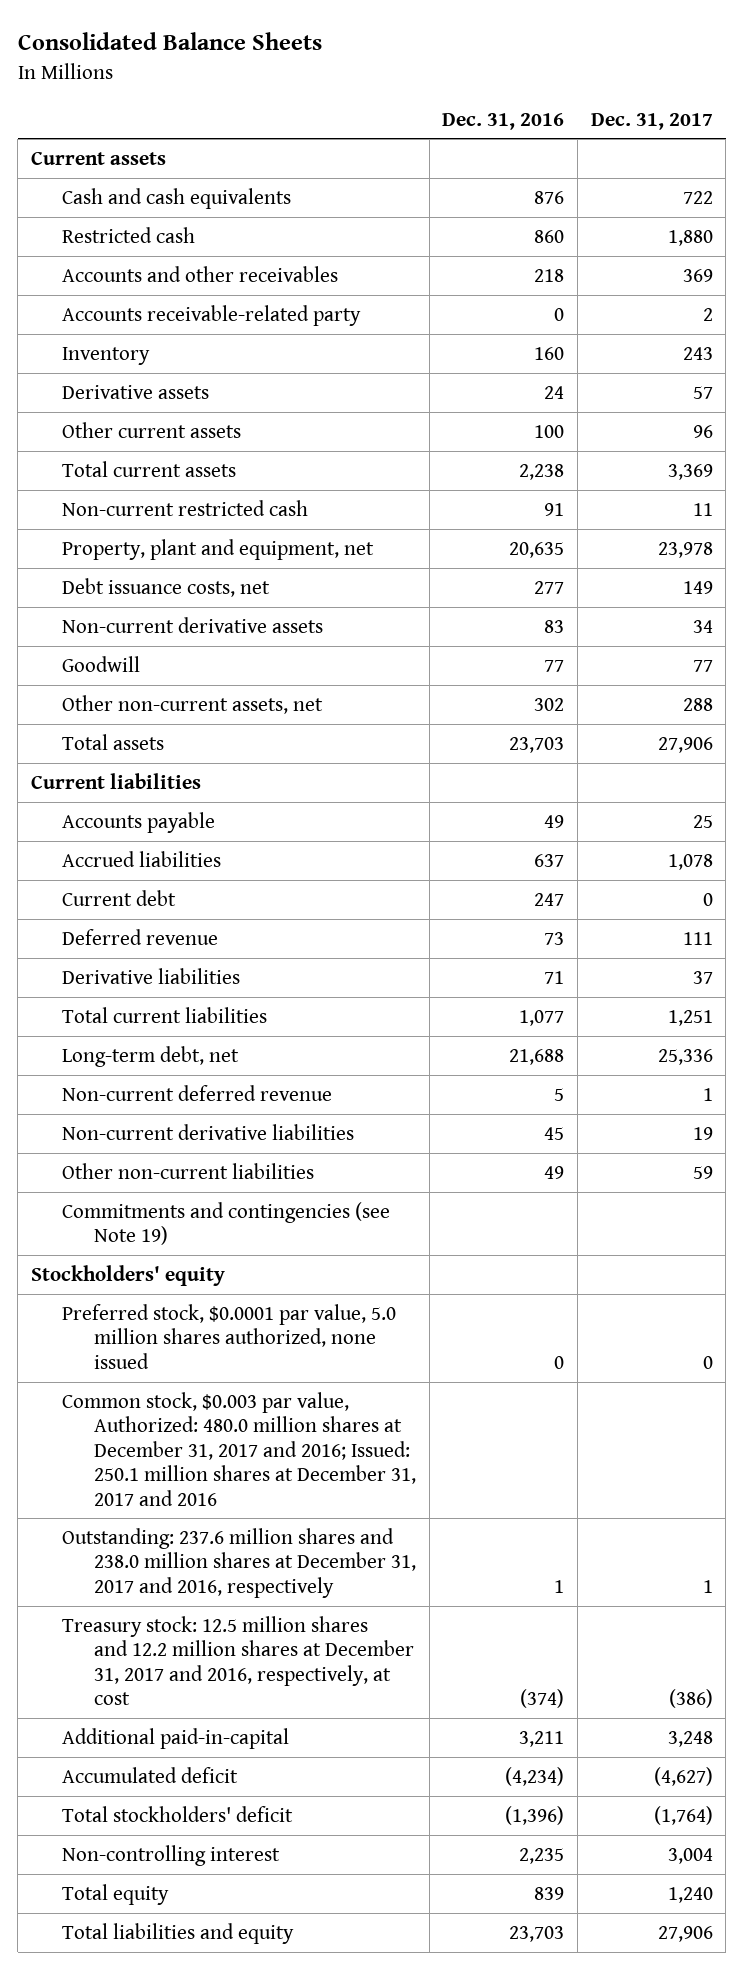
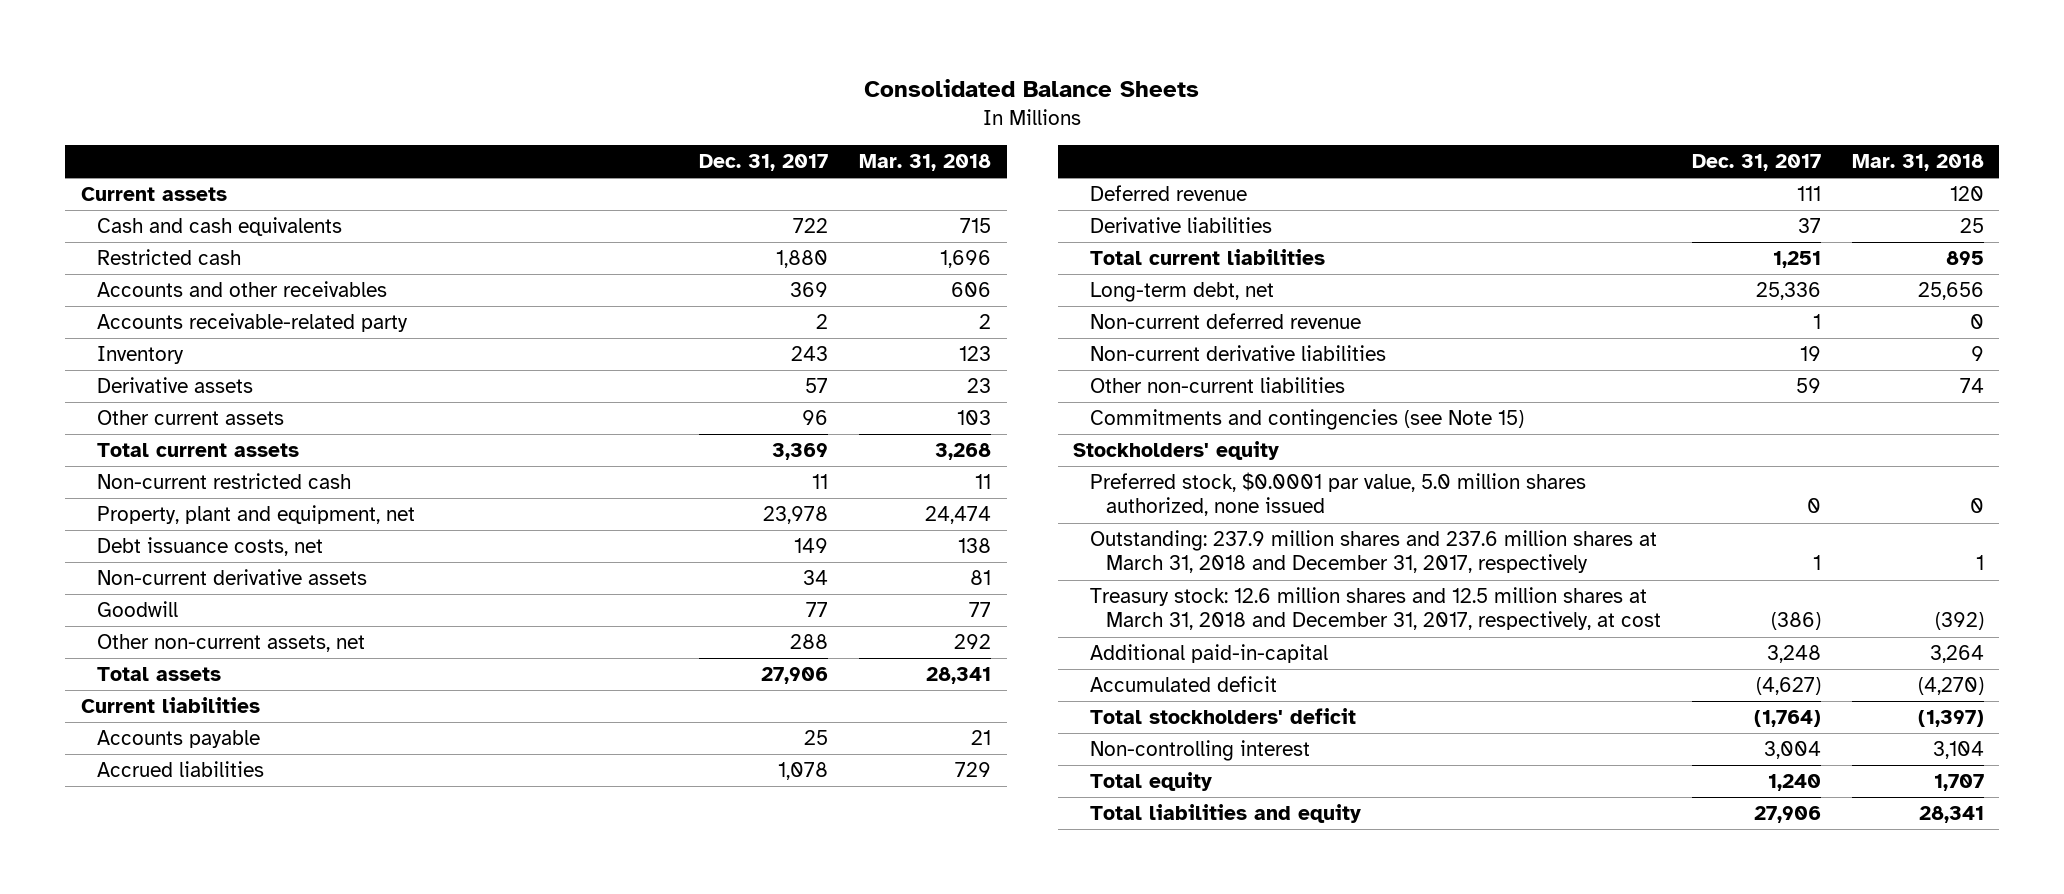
[442,112,565,130] Dec. 31, 2016 -> none
none -> [858,154,991,172] Mar. 31, 2018
[62,889,177,906] Current debt -> none
[62,1201,391,1246] Commitments and contingencies (see Note 19) -> [1089,409,1524,431] Commitments and contingencies (see Note 15)
[62,1391,416,1506] Common stock, $0.003 par value, Authorized: 480.0 million shares at December 31, 2017 and 2016; Issued: 250.1 million shares at December 31, 2017 and 2016 -> none
[62,1527,416,1598] Outstanding: 237.6 million shares and 238.0 million shares at December 31, 2017 and 2016, respectively -> [1089,530,1657,574] Outstanding: 237.9 million shares and 237.6 million shares at March 31, 2018 and December 31, 2017, respectively
[62,1615,414,1706] Treasury stock: 12.5 million shares and 12.2 million shares at December 31, 2017 and 2016, respectively, at cost -> [1089,587,1661,631] Treasury stock: 12.6 million shares and 12.5 million shares at March 31, 2018 and December 31, 2017, respectively, at cost

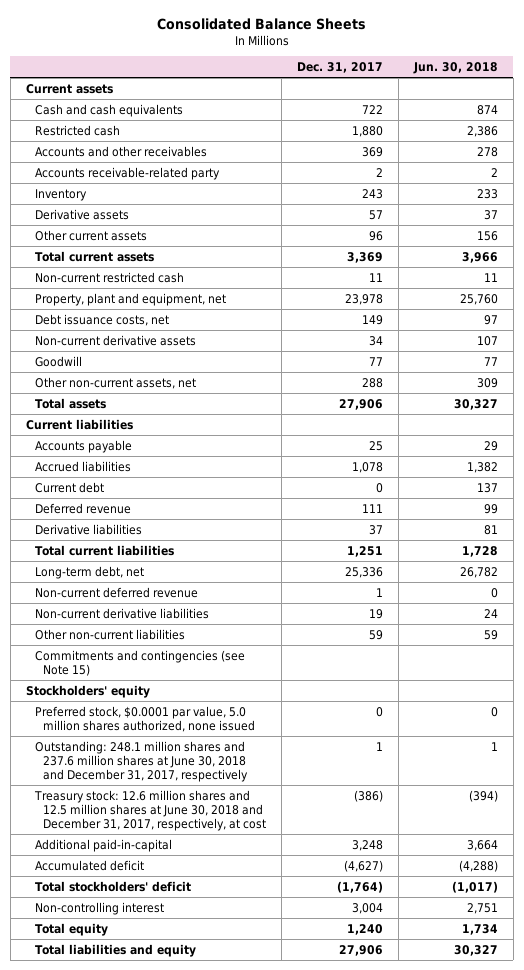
[858,154,991,172] Mar. 31, 2018 -> none
none -> [412,62,498,75] Jun. 30, 2018
none -> [34,481,104,493] Current debt
[1089,530,1657,574] Outstanding: 237.9 million shares and 237.6 million shares at March 31, 2018 and December 31, 2017, respectively -> [34,740,249,782] Outstanding: 248.1 million shares and 237.6 million shares at June 30, 2018 and December 31, 2017, respectively
[1089,587,1661,631] Treasury stock: 12.6 million shares and 12.5 million shares at March 31, 2018 and December 31, 2017, respectively, at cost -> [33,789,267,831] Treasury stock: 12.6 million shares and 12.5 million shares at June 30, 2018 and December 31, 2017, respectively, at cost

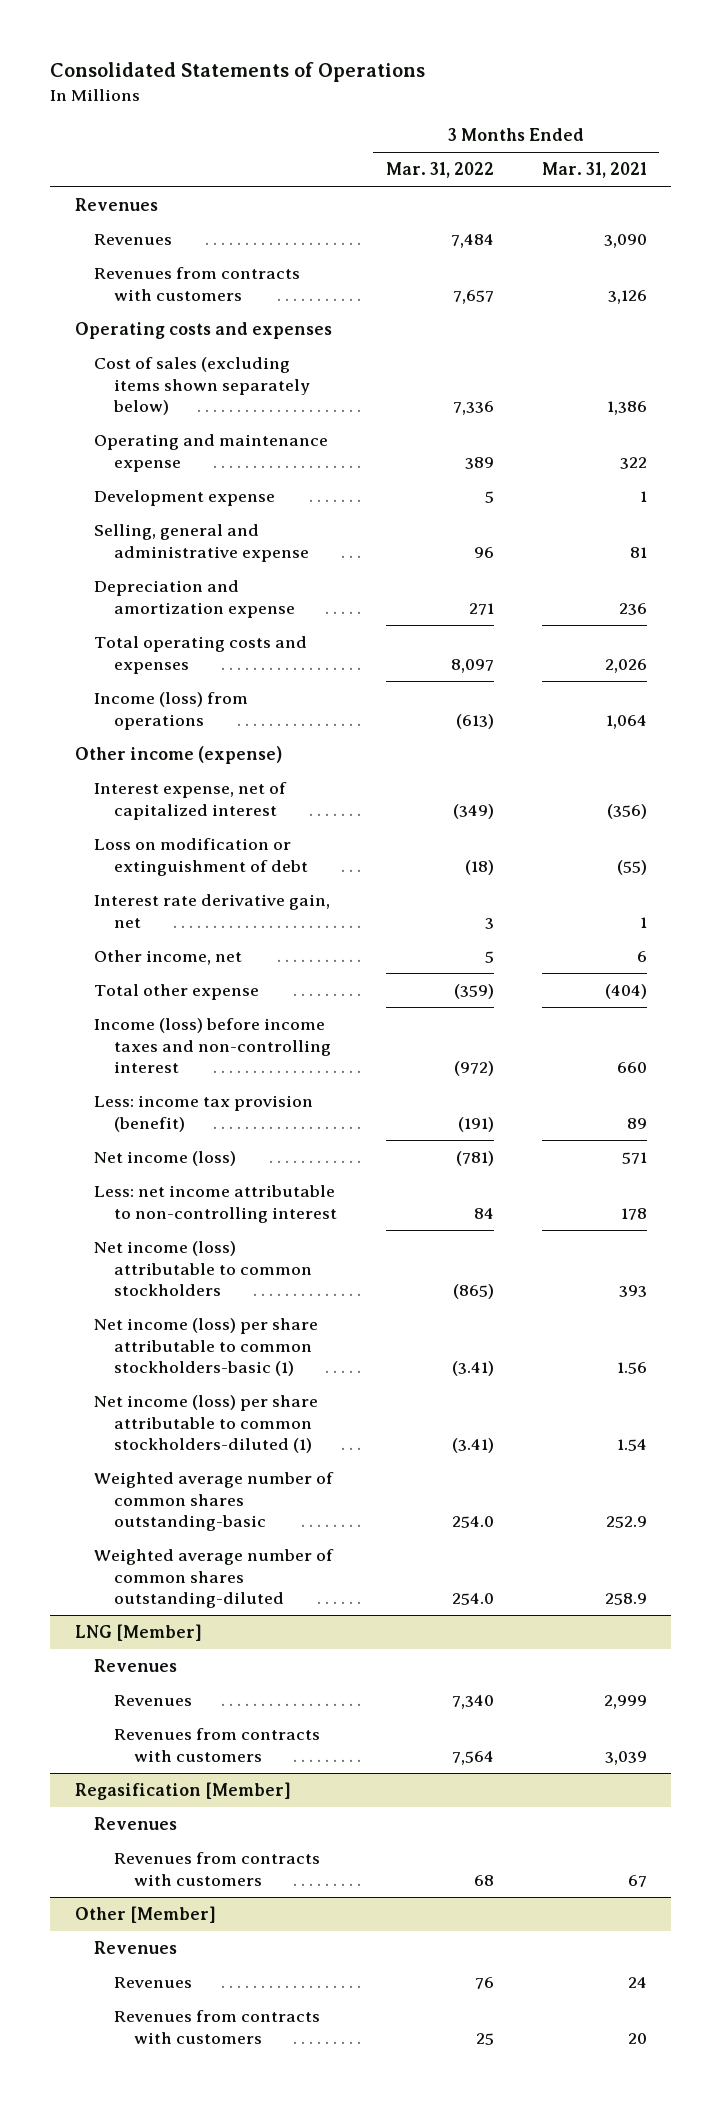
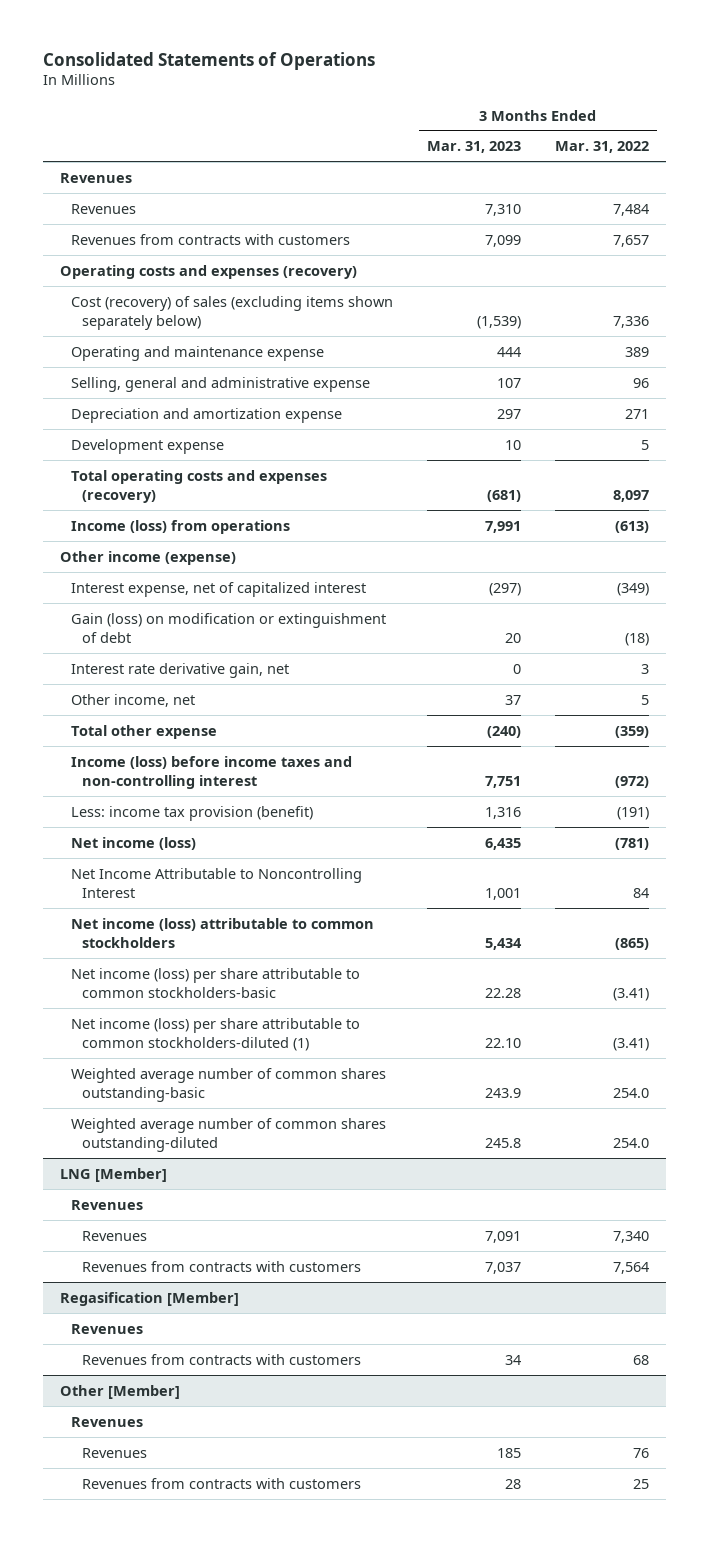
[541,162,647,179] Mar. 31, 2021 -> none
none -> [427,141,522,154] Mar. 31, 2023
[74,322,332,340] Operating costs and expenses -> [59,264,357,279] Operating costs and expenses (recovery)
[94,357,311,416] Cost of sales (excluding items shown separately below) -> [71,295,394,330] Cost (recovery) of sales (excluding items shown separately below)
[94,490,276,507] Development expense -> [71,438,225,454] Development expense
[94,636,308,674] Total operating costs and expenses -> [71,469,328,503] Total operating costs and expenses (recovery)
[94,838,309,876] Loss on modification or extinguishment of debt -> [71,612,387,643] Gain (loss) on modification or extinguishment of debt
[94,1185,338,1223] Less: net income attributable to non-controlling interest -> [71,867,363,898] Net Income Attributable to Noncontrolling Interest
[94,1318,319,1377] Net income (loss) per share attributable to common stockholders-basic (1) -> [71,967,361,998] Net income (loss) per share attributable to common stockholders-basic

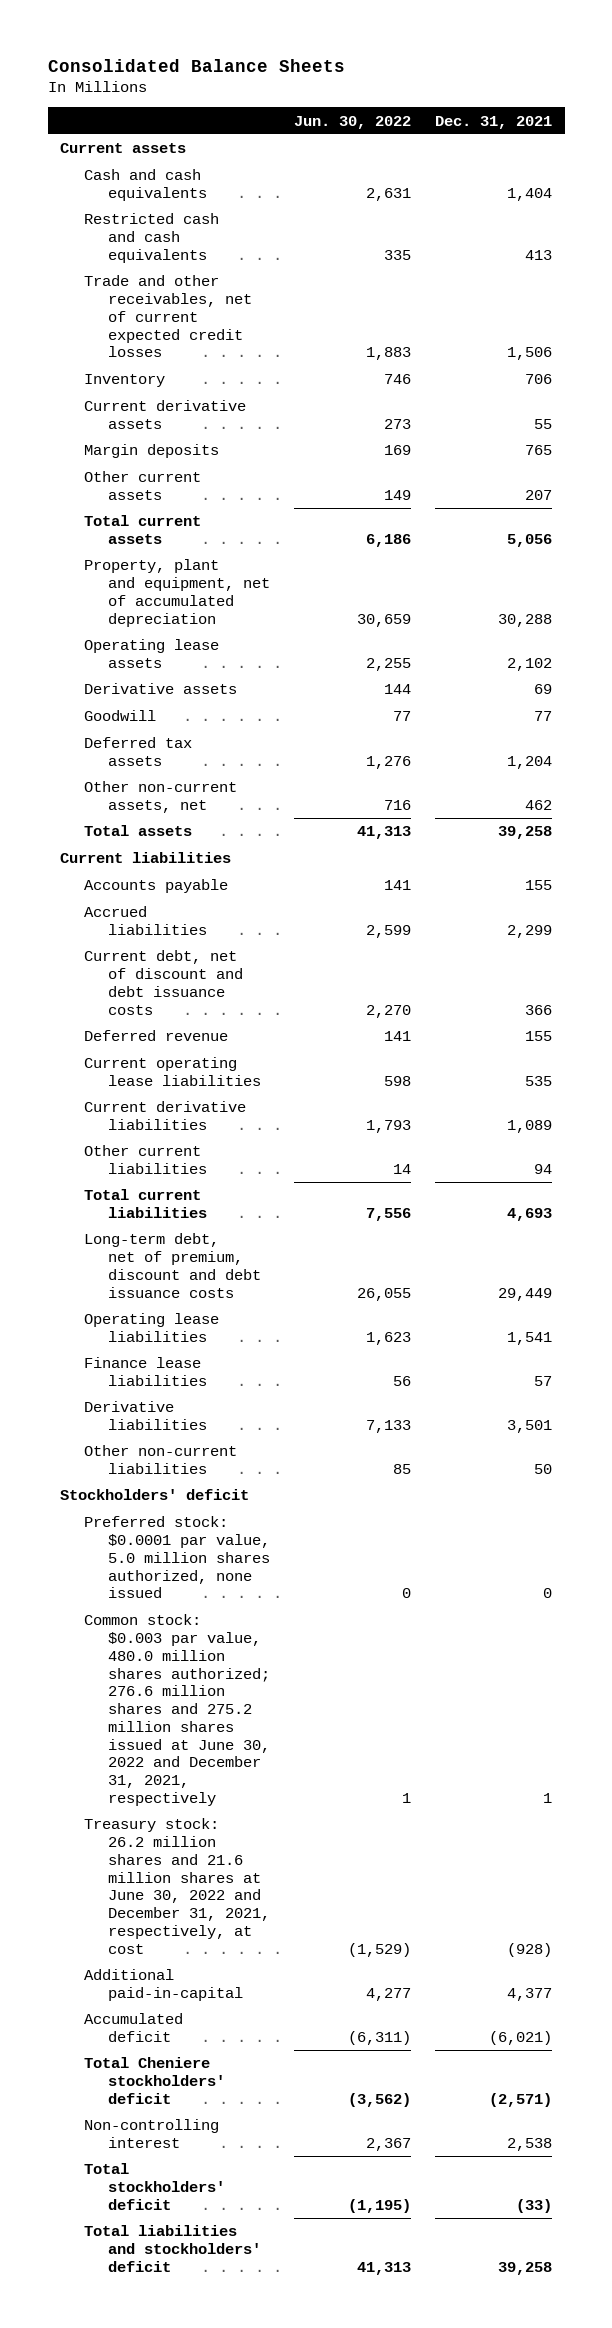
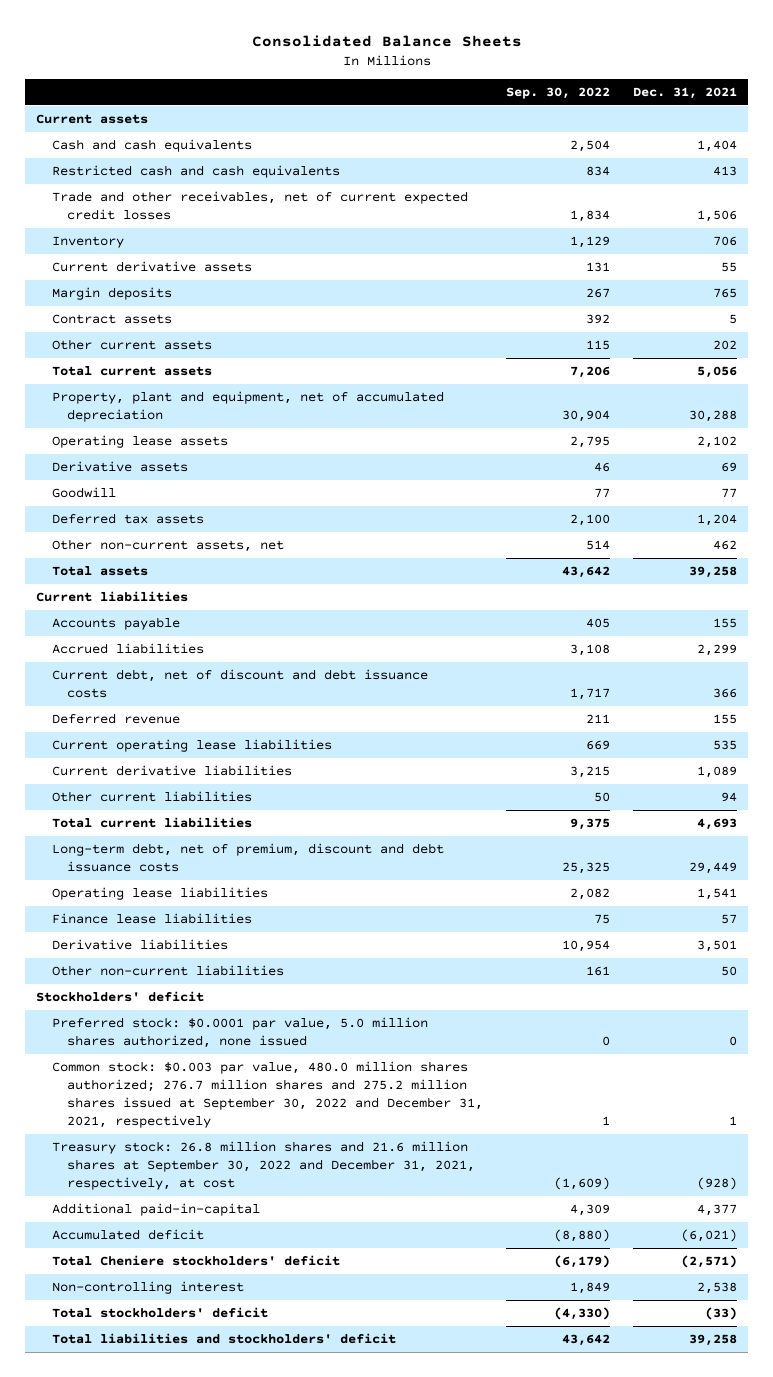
[294,115,412,129] Jun. 30, 2022 -> none
none -> [506,87,611,100] Sep. 30, 2022
none -> [51,314,172,325] Contract assets
[525,490,553,501] 207 -> [712,340,737,351] 202
[83,1614,270,1806] Common stock: $0.003 par value, 480.0 million shares authorized; 276.6 million shares and 275.2 million shares issued at June 30, 2022 and December 31, 2021, respectively -> [51,1061,484,1128] Common stock: $0.003 par value, 480.0 million shares authorized; 276.7 million shares and 275.2 million shares issued at September 30, 2022 and December 31, 2021, respectively
[83,1818,270,1954] Treasury stock: 26.2 million shares and 21.6 million shares at June 30, 2022 and December 31, 2021, respectively, at cost -> [51,1141,476,1190] Treasury stock: 26.8 million shares and 21.6 million shares at September 30, 2022 and December 31, 2021, respectively, at cost

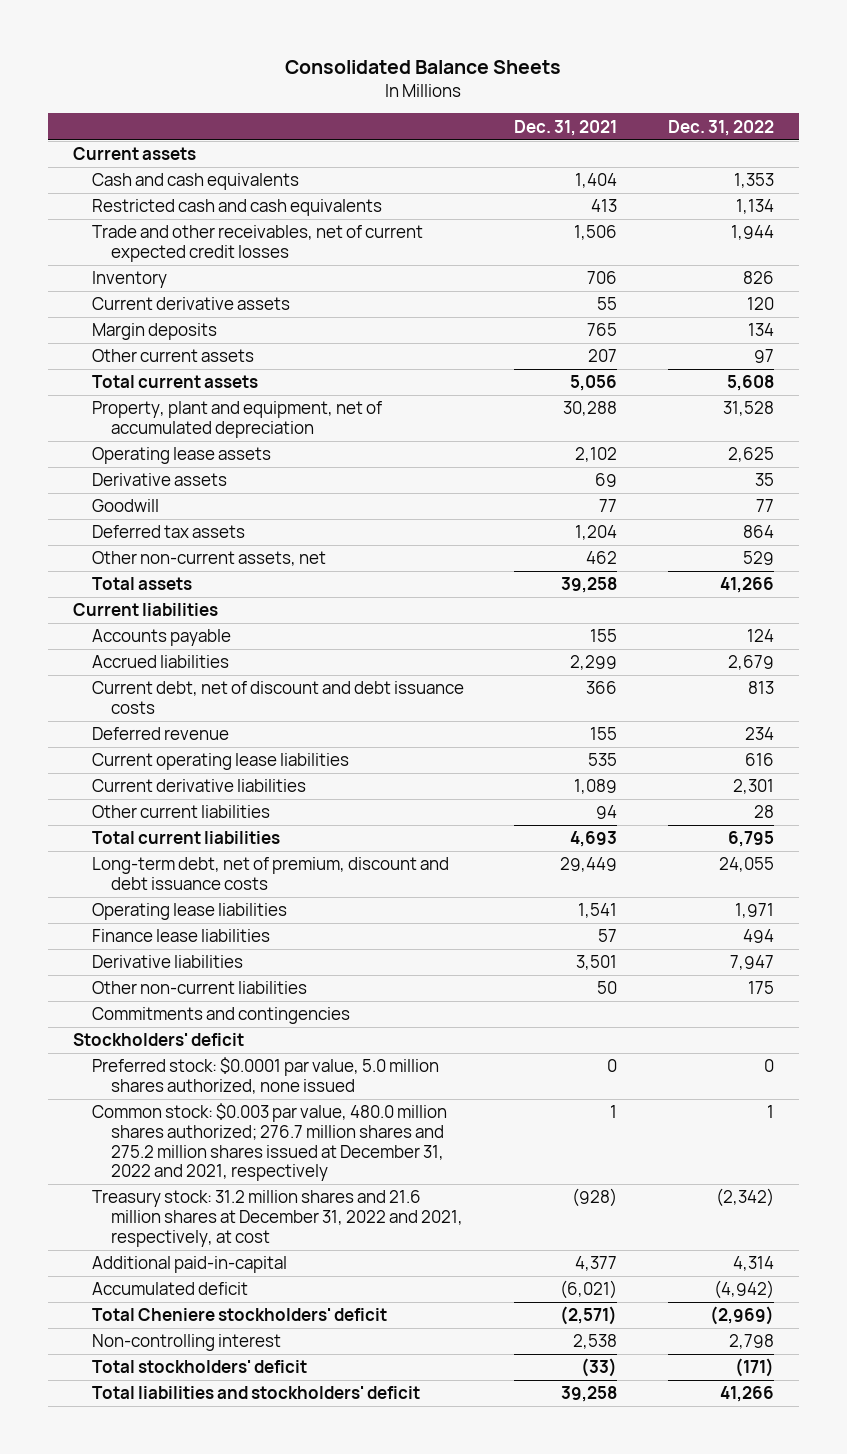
[506,87,611,100] Sep. 30, 2022 -> none
none -> [667,119,774,136] Dec. 31, 2022
[51,314,172,325] Contract assets -> none
[712,340,737,351] 202 -> [588,349,618,363] 207
none -> [91,1007,350,1025] Commitments and contingencies
[51,1061,484,1128] Common stock: $0.003 par value, 480.0 million shares authorized; 276.7 million shares and 275.2 million shares issued at September 30, 2022 and December 31, 2021, respectively -> [91,1103,447,1182] Common stock: $0.003 par value, 480.0 million shares authorized; 276.7 million shares and 275.2 million shares issued at December 31, 2022 and 2021, respectively
[51,1141,476,1190] Treasury stock: 26.8 million shares and 21.6 million shares at September 30, 2022 and December 31, 2021, respectively, at cost -> [91,1190,463,1247] Treasury stock: 31.2 million shares and 21.6 million shares at December 31, 2022 and 2021, respectively, at cost

